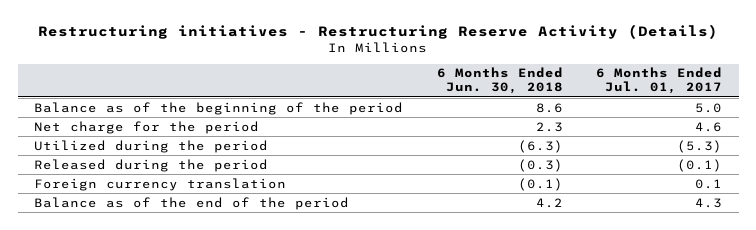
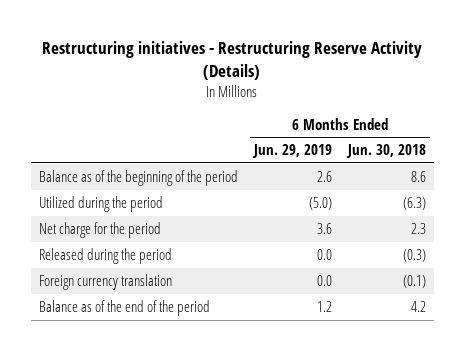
[595,67,722,95] 6 Months Ended Jul. 01, 2017 -> none
none -> [251,144,332,159] Jun. 29, 2019
[34,120,260,134] Net charge for the period -> [38,222,161,239] Net charge for the period

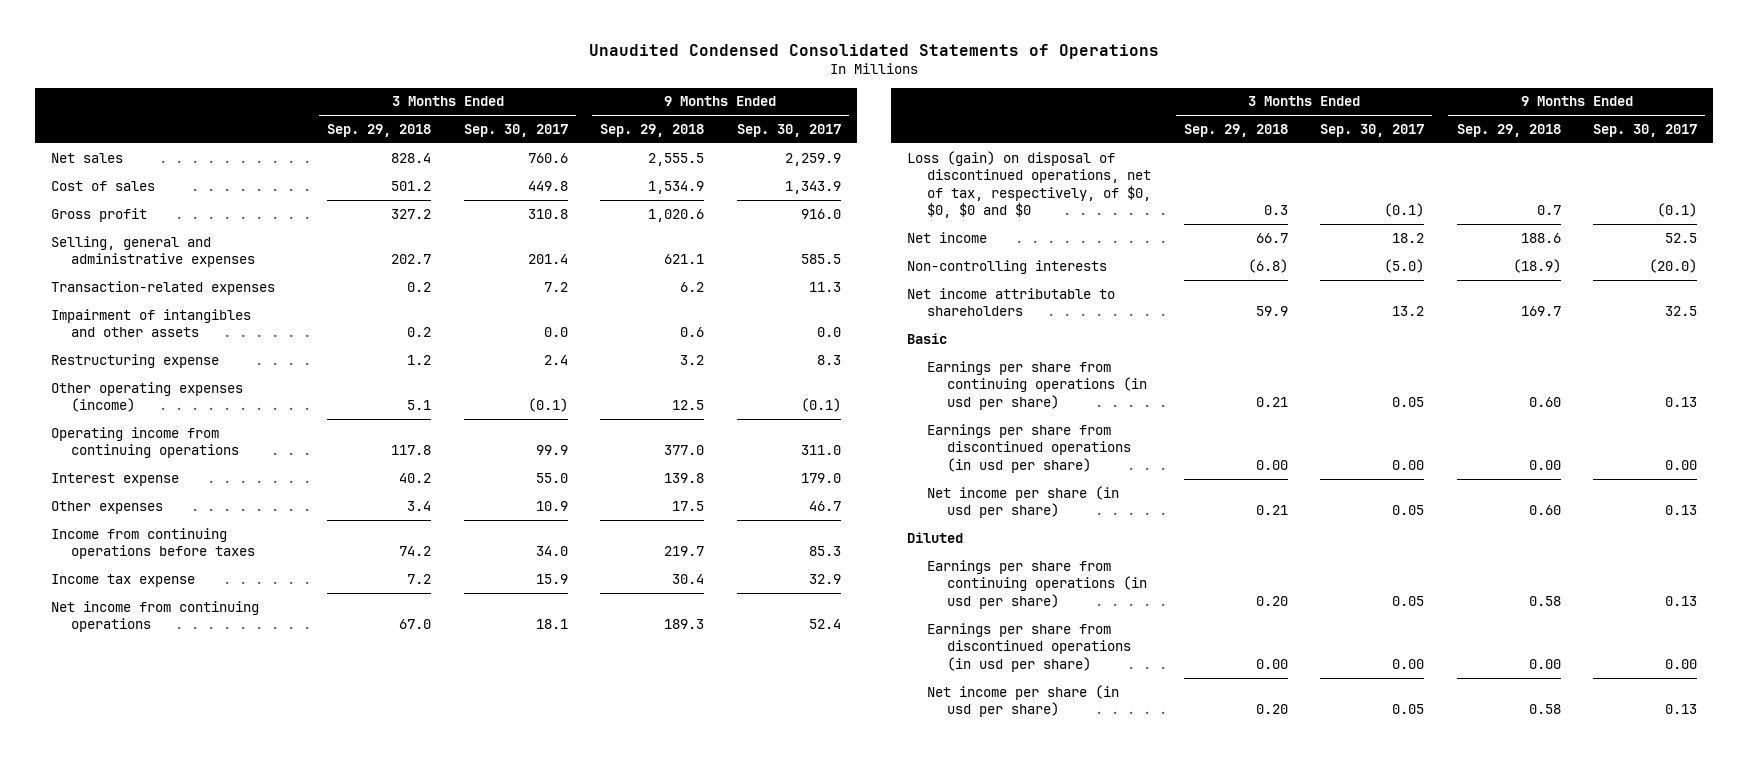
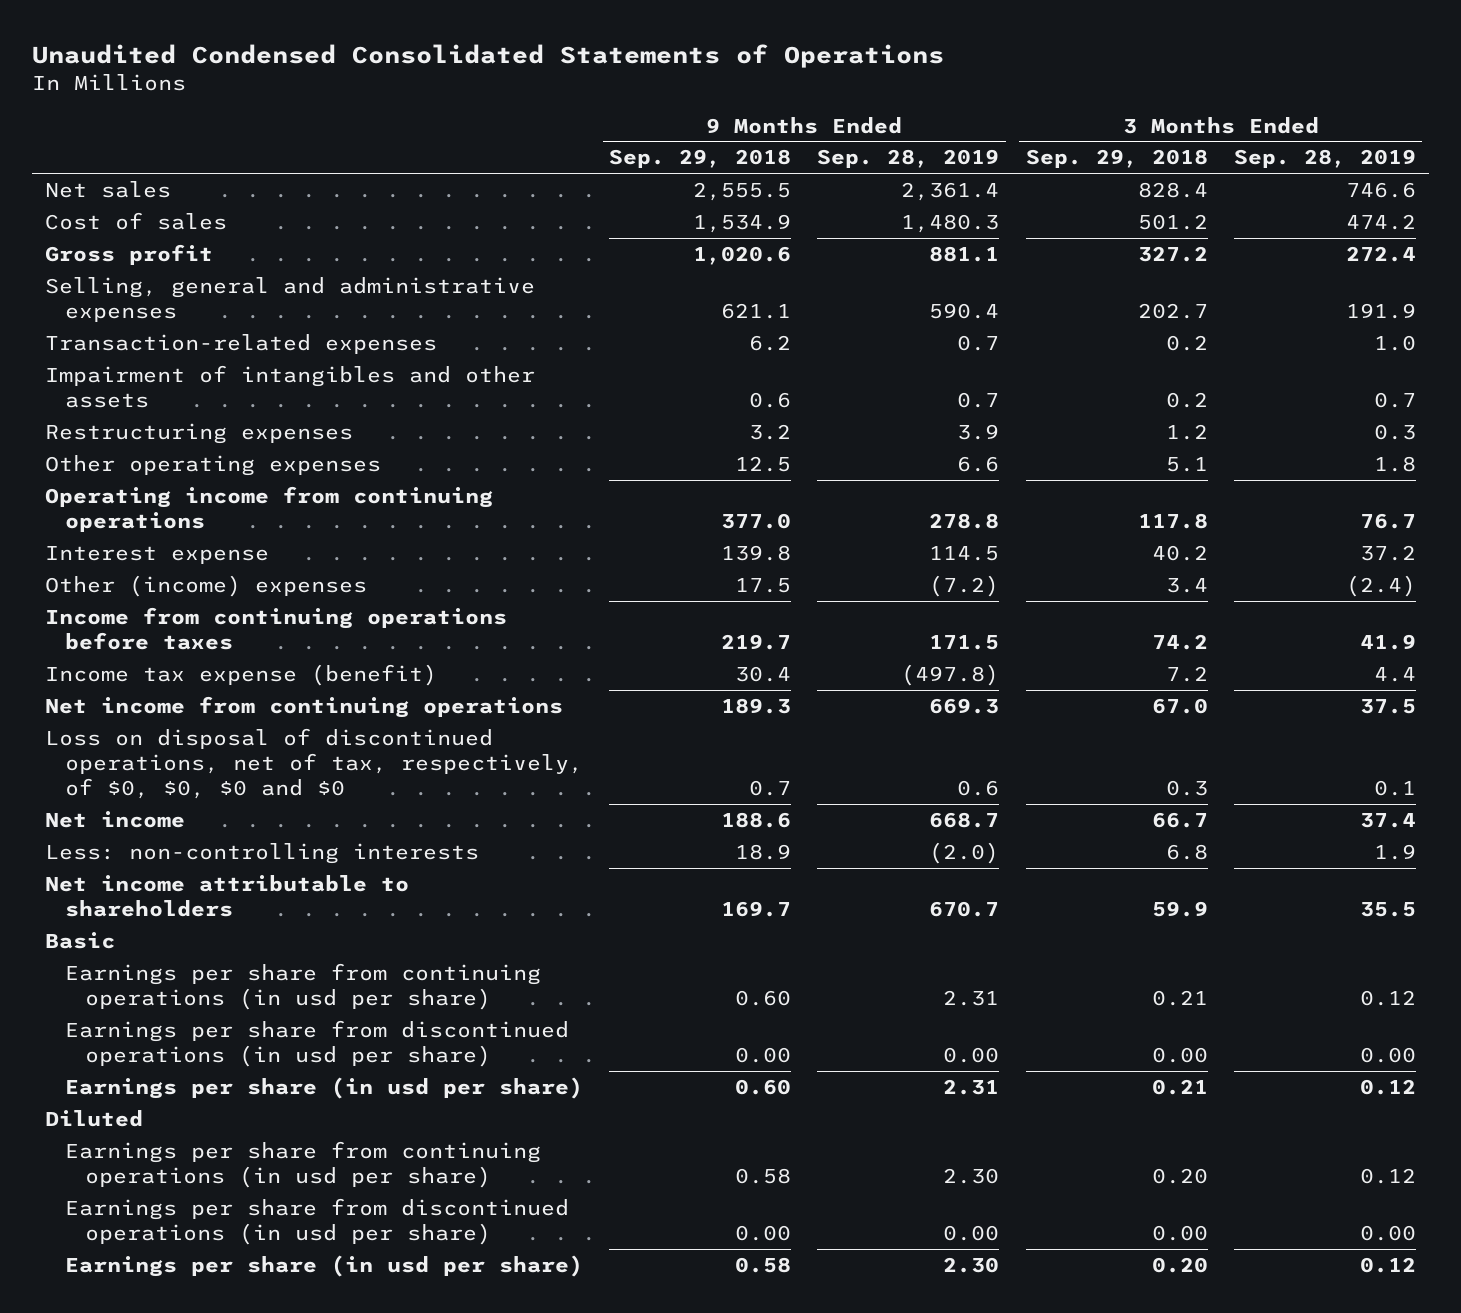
[463,124,568,138] Sep. 30, 2017 -> none
[736,124,841,138] Sep. 30, 2017 -> none
none -> [817,149,1000,169] Sep. 28, 2019
none -> [1233,149,1416,169] Sep. 28, 2019
[50,353,219,368] Restructuring expense -> [44,422,353,444] Restructuring expenses
[50,381,243,413] Other operating expenses (income) -> [44,454,381,476] Other operating expenses
[50,500,163,514] Other expenses -> [44,574,367,597] Other (income) expenses
[50,573,195,587] Income tax expense -> [44,663,437,686] Income tax expense (benefit)
[907,150,1152,218] Loss (gain) on disposal of discontinued operations, net of tax, respectively, of $0, $0, $0 and $0 -> [44,727,583,799] Loss on disposal of discontinued operations, net of tax, respectively, of $0, $0, $0 and $0
[907,259,1108,274] Non-controlling interests -> [44,842,479,864] Less: non-controlling interests
[1247,258,1288,273] (6.8) -> [1165,843,1208,860] 6.8
[1512,258,1561,273] (18.9) -> [735,843,792,860] 18.9
[927,485,1120,519] Net income per share (in usd per share) -> [64,1076,583,1099] Earnings per share (in usd per share)
[927,684,1120,718] Net income per share (in usd per share) -> [64,1254,583,1277] Earnings per share (in usd per share)

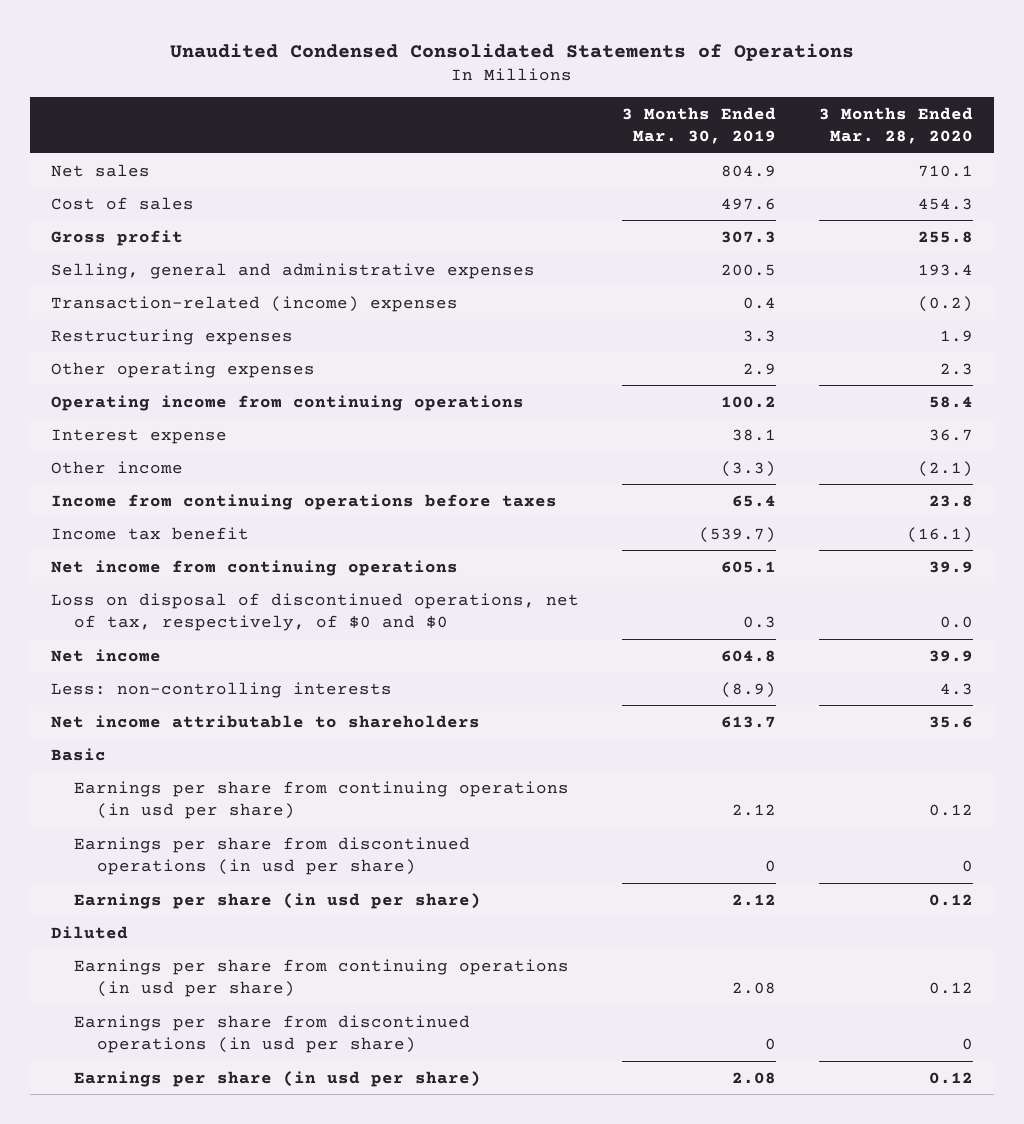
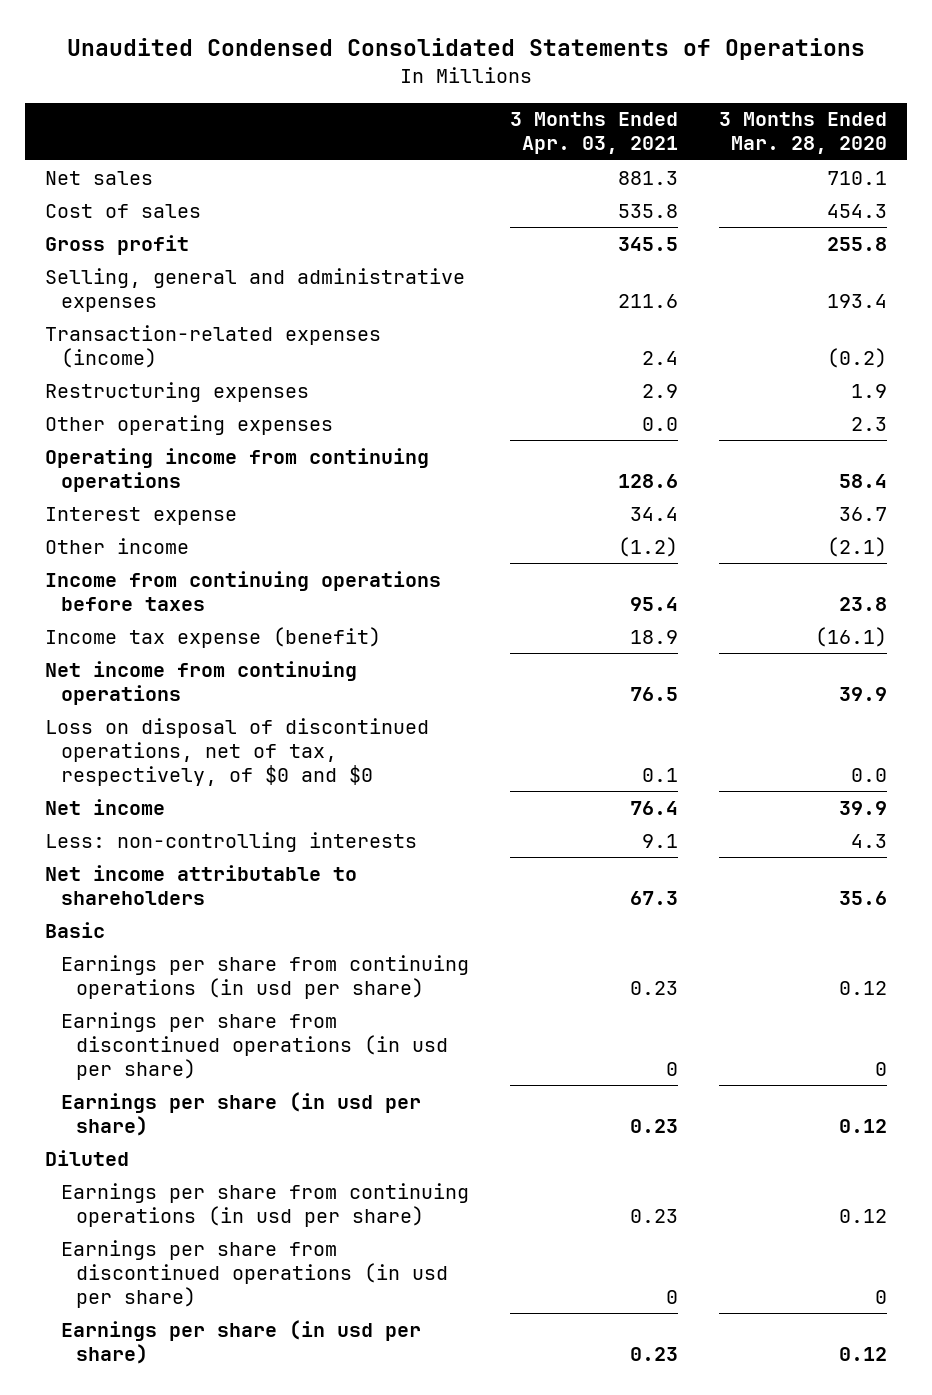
[621,106,776,145] 3 Months Ended Mar. 30, 2019 -> none
none -> [509,112,678,155] 3 Months Ended Apr. 03, 2021
[51,295,459,312] Transaction-related (income) expenses -> [45,324,382,368] Transaction-related expenses (income)
[51,526,250,540] Income tax benefit -> [45,626,382,648] Income tax expense (benefit)

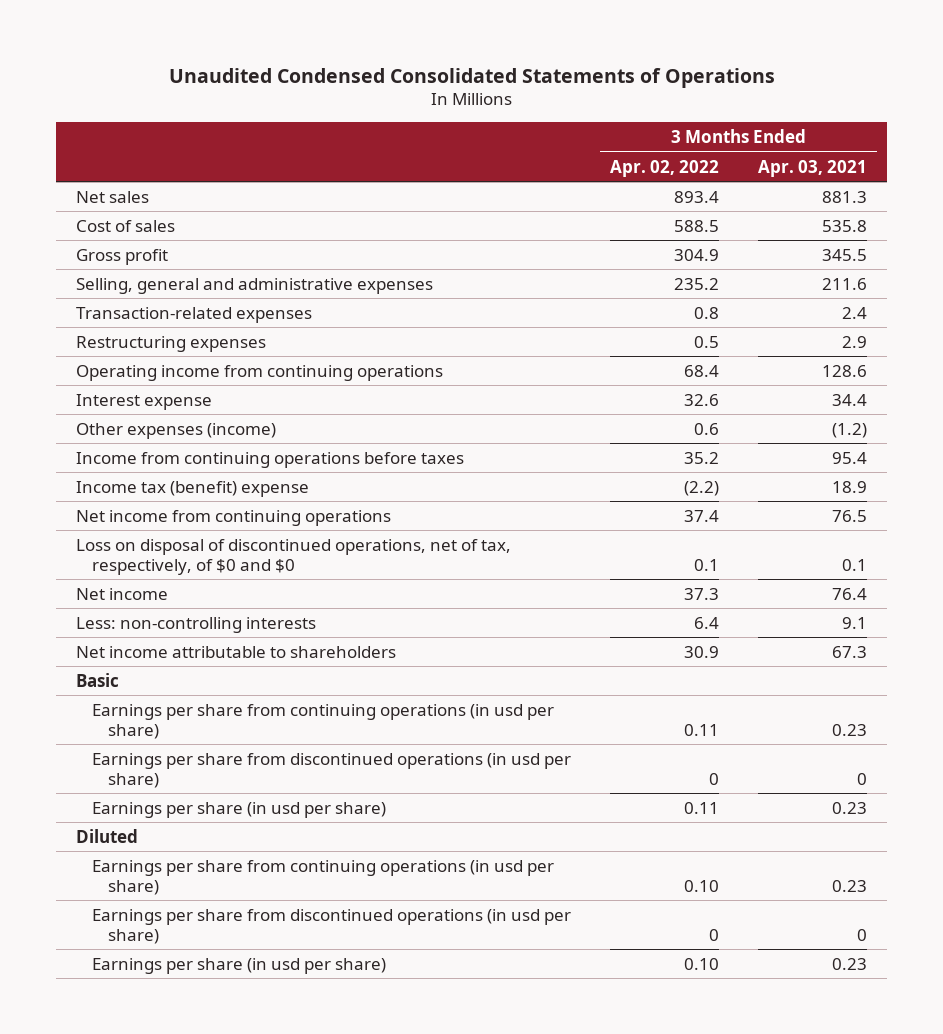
[718,112,887,155] 3 Months Ended Mar. 28, 2020 -> none
none -> [610,159,720,177] Apr. 02, 2022
[45,324,382,368] Transaction-related expenses (income) -> [75,306,312,323] Transaction-related expenses
[45,414,334,435] Other operating expenses -> none
[45,537,190,554] Other income -> [75,422,276,439] Other expenses (income)
[45,626,382,648] Income tax expense (benefit) -> [75,480,309,497] Income tax (benefit) expense

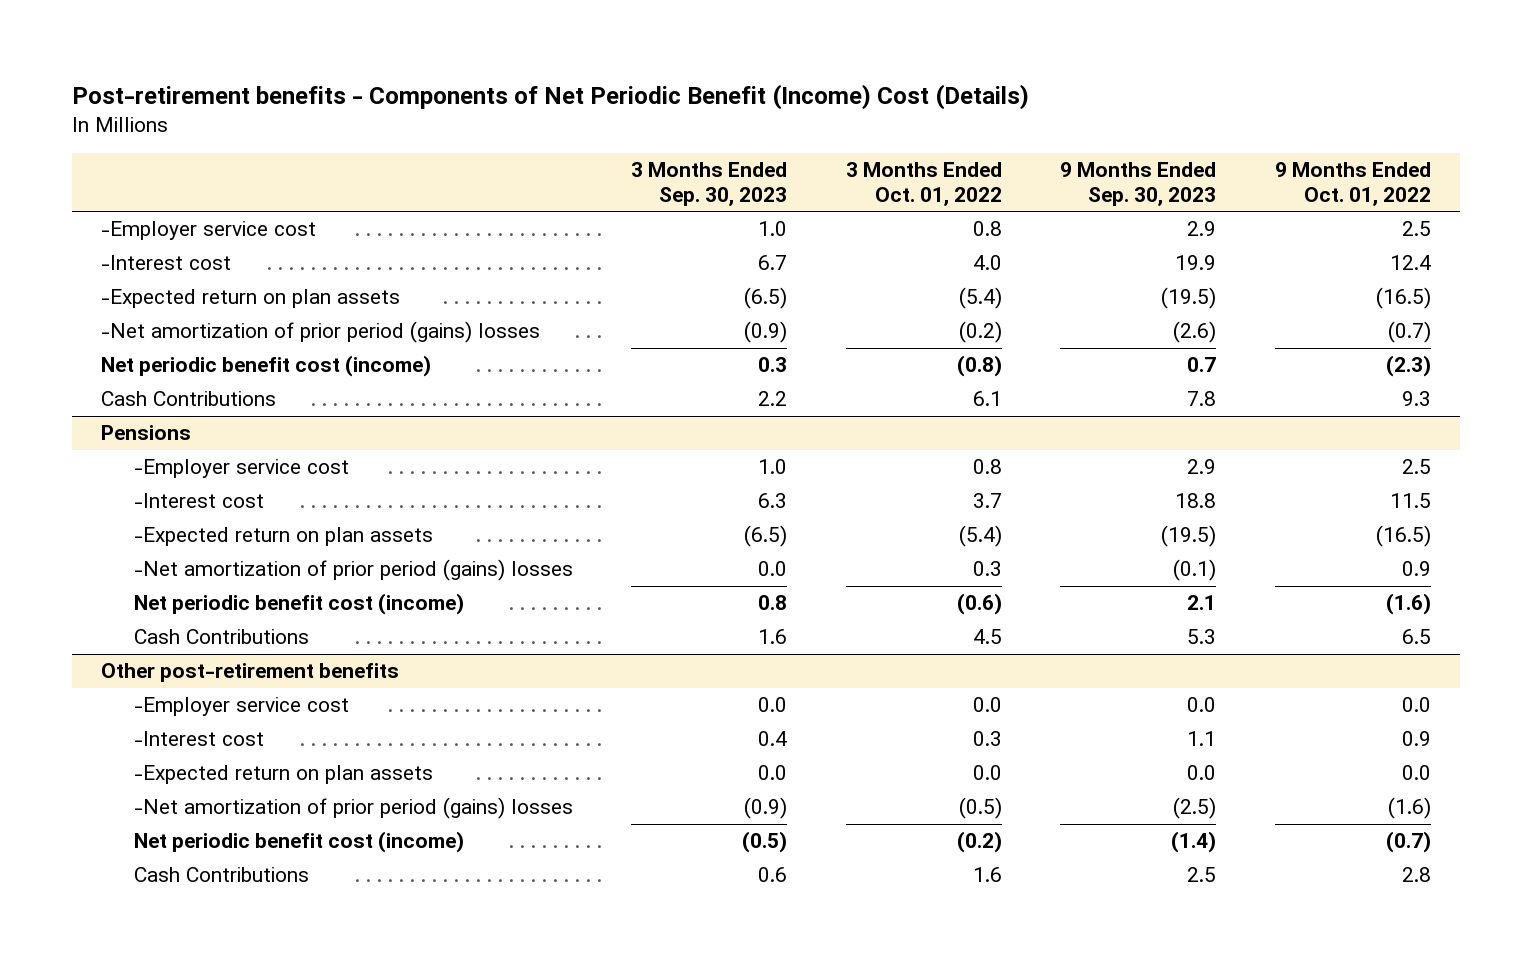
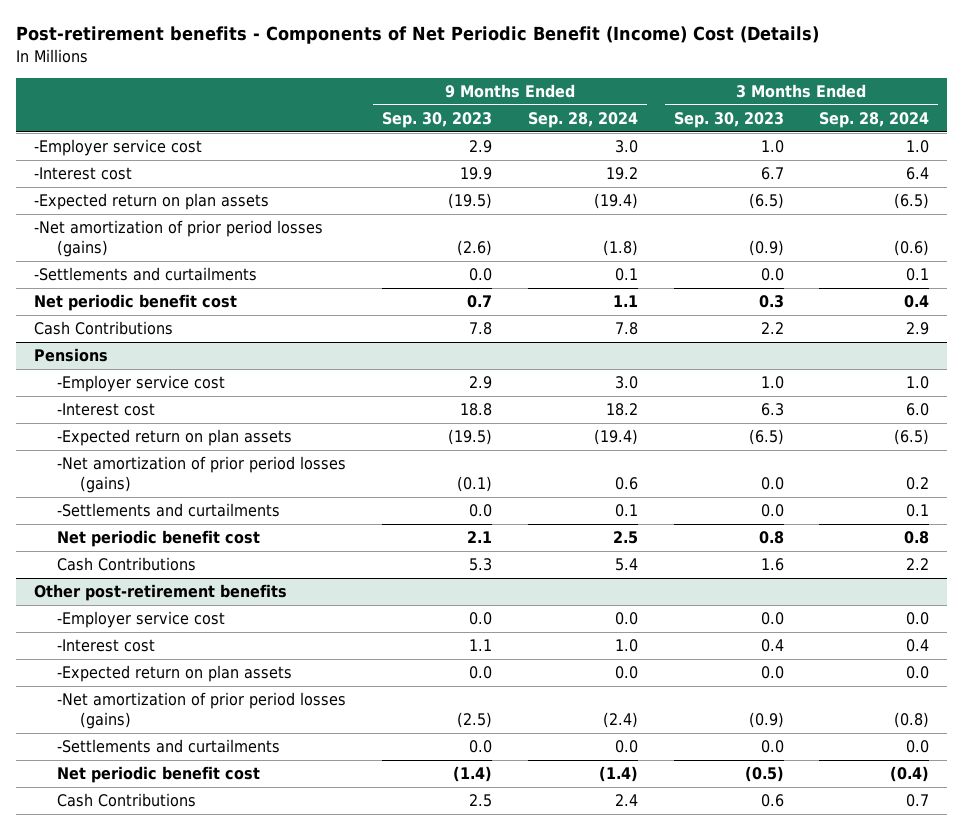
[845,162,1002,206] 3 Months Ended Oct. 01, 2022 -> none
[1274,162,1431,206] 9 Months Ended Oct. 01, 2022 -> none
none -> [527,112,638,129] Sep. 28, 2024
none -> [819,112,930,129] Sep. 28, 2024
[100,321,540,344] -Net amortization of prior period (gains) losses -> [33,220,323,258] -Net amortization of prior period losses (gains)
none -> [33,267,257,282] -Settlements and curtailments
[100,355,431,378] Net periodic benefit cost (income) -> [33,294,237,312] Net periodic benefit cost
[134,559,574,582] -Net amortization of prior period (gains) losses -> [56,456,346,494] -Net amortization of prior period losses (gains)
none -> [56,503,280,518] -Settlements and curtailments
[134,593,465,616] Net periodic benefit cost (income) -> [56,530,260,548] Net periodic benefit cost
[134,797,574,820] -Net amortization of prior period (gains) losses -> [56,692,346,730] -Net amortization of prior period losses (gains)
none -> [56,739,280,754] -Settlements and curtailments
[134,831,465,854] Net periodic benefit cost (income) -> [56,766,260,784] Net periodic benefit cost

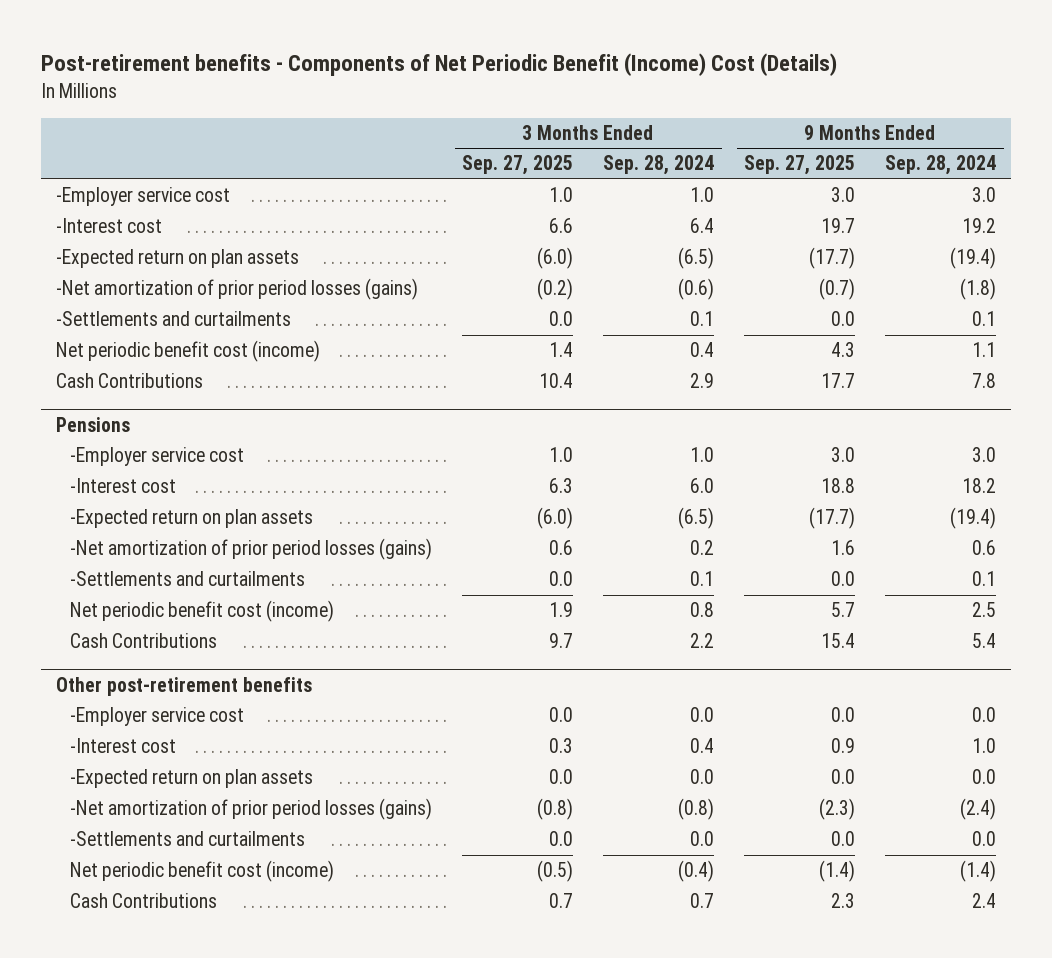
[381,112,492,129] Sep. 30, 2023 -> none
[673,112,784,129] Sep. 30, 2023 -> none
none -> [462,155,574,176] Sep. 27, 2025
none -> [744,155,856,176] Sep. 27, 2025
[33,294,237,312] Net periodic benefit cost -> [55,340,320,363] Net periodic benefit cost (income)
[56,530,260,548] Net periodic benefit cost -> [70,600,335,623] Net periodic benefit cost (income)
[56,766,260,784] Net periodic benefit cost -> [70,860,335,883] Net periodic benefit cost (income)

